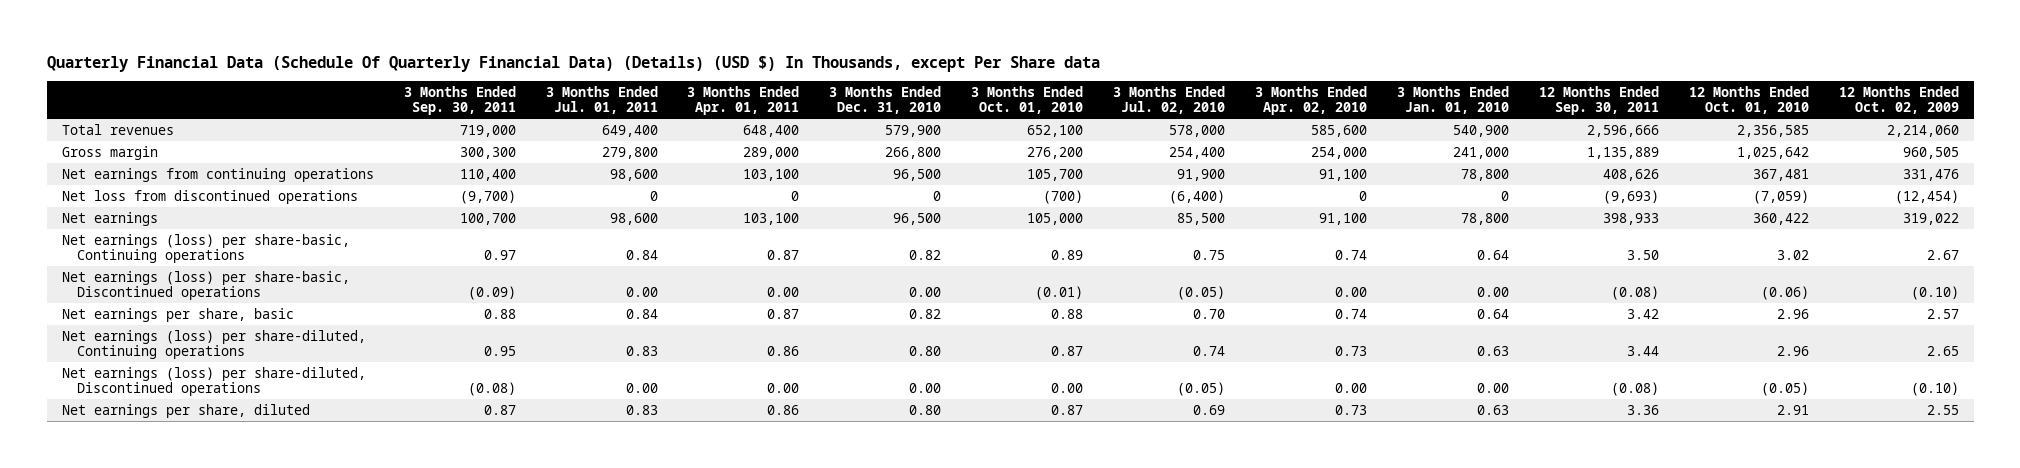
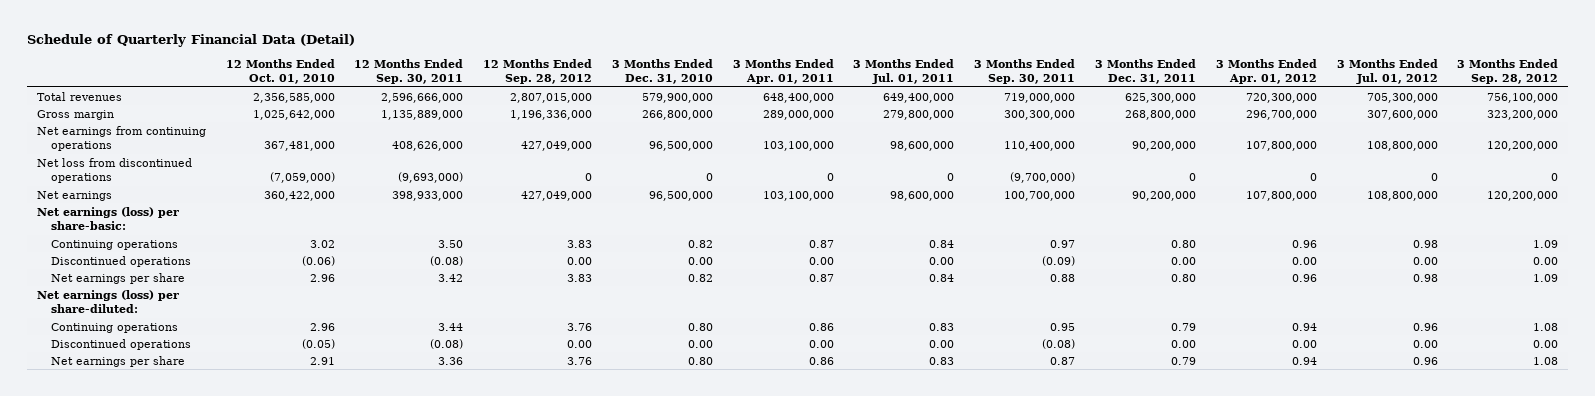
[46,55,1100,72] Quarterly Financial Data (Schedule Of Quarterly Financial Data) (Details) (USD $) In Thousands, except Per Share data -> [26,34,355,48] Schedule of Quarterly Financial Data (Detail)
[971,85,1084,115] 3 Months Ended Oct. 01, 2010 -> none
[1113,85,1226,115] 3 Months Ended Jul. 02, 2010 -> none
[1255,85,1368,116] 3 Months Ended Apr. 02, 2010 -> none
[1396,85,1509,115] 3 Months Ended Jan. 01, 2010 -> none
[1838,85,1959,115] 12 Months Ended Oct. 02, 2009 -> none
none -> [483,58,593,85] 12 Months Ended Sep. 28, 2012
none -> [1095,58,1197,85] 3 Months Ended Dec. 31, 2011
none -> [1215,58,1317,85] 3 Months Ended Apr. 01, 2012
none -> [1336,58,1438,85] 3 Months Ended Jul. 01, 2012
none -> [1457,58,1559,85] 3 Months Ended Sep. 28, 2012
[459,124,516,137] 719,000 -> [1004,92,1076,103] 719,000,000
[601,124,658,137] 649,400 -> [883,92,955,103] 649,400,000
[743,124,800,137] 648,400 -> [762,92,834,103] 648,400,000
[885,124,942,137] 579,900 -> [641,92,713,103] 579,900,000
[1586,124,1659,137] 2,596,666 -> [381,92,464,103] 2,596,666,000
[1736,124,1809,137] 2,356,585 -> [252,92,335,103] 2,356,585,000
[459,146,516,159] 300,300 -> [1004,109,1076,120] 300,300,000
[601,146,658,159] 279,800 -> [883,109,955,120] 279,800,000
[743,146,800,159] 289,000 -> [762,109,834,120] 289,000,000
[885,146,942,159] 266,800 -> [641,109,713,120] 266,800,000
[1586,146,1659,159] 1,135,889 -> [381,109,464,120] 1,135,889,000
[1736,146,1809,159] 1,025,642 -> [252,109,335,120] 1,025,642,000
[459,168,516,181] 110,400 -> [1004,140,1076,151] 110,400,000
[609,168,658,181] 98,600 -> [890,140,955,151] 98,600,000
[743,168,800,181] 103,100 -> [762,140,834,151] 103,100,000
[893,168,942,181] 96,500 -> [648,140,713,151] 96,500,000
[1602,168,1659,181] 408,626 -> [392,140,464,151] 408,626,000
[1752,168,1809,181] 367,481 -> [263,140,335,151] 367,481,000
[459,189,516,204] (9,700) -> [1010,171,1076,183] (9,700,000)
[1602,189,1659,204] (9,693) -> [398,171,464,183] (9,693,000)
[1752,189,1809,204] (7,059) -> [269,171,335,183] (7,059,000)
[459,212,516,225] 100,700 -> [1004,190,1076,201] 100,700,000
[609,212,658,225] 98,600 -> [890,190,955,201] 98,600,000
[743,212,800,225] 103,100 -> [762,190,834,201] 103,100,000
[893,212,942,225] 96,500 -> [648,190,713,201] 96,500,000
[1602,212,1659,225] 398,933 -> [392,190,464,201] 398,933,000
[1752,212,1809,225] 360,422 -> [263,190,335,201] 360,422,000
none -> [36,206,179,230] Net earnings (loss) per share-basic:
[61,233,350,264] Net earnings (loss) per share-basic, Continuing operations -> [50,239,178,250] Continuing operations
[61,270,350,301] Net earnings (loss) per share-basic, Discontinued operations -> [50,255,191,267] Discontinued operations
[61,307,294,322] Net earnings per share, basic -> [50,272,185,284] Net earnings per share
none -> [36,289,179,313] Net earnings (loss) per share-diluted:
[61,329,366,360] Net earnings (loss) per share-diluted, Continuing operations -> [50,322,178,333] Continuing operations
[61,366,366,397] Net earnings (loss) per share-diluted, Discontinued operations -> [50,338,191,350] Discontinued operations
[61,403,310,418] Net earnings per share, diluted -> [50,355,185,367] Net earnings per share

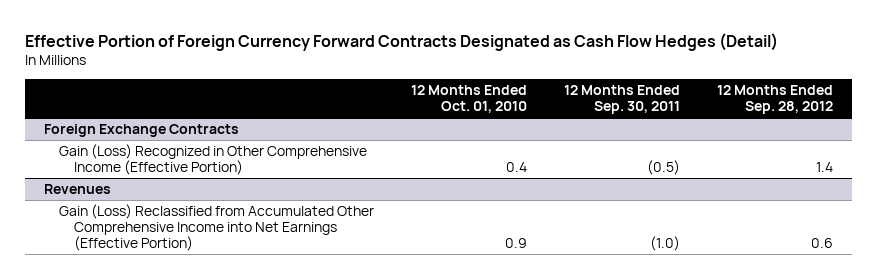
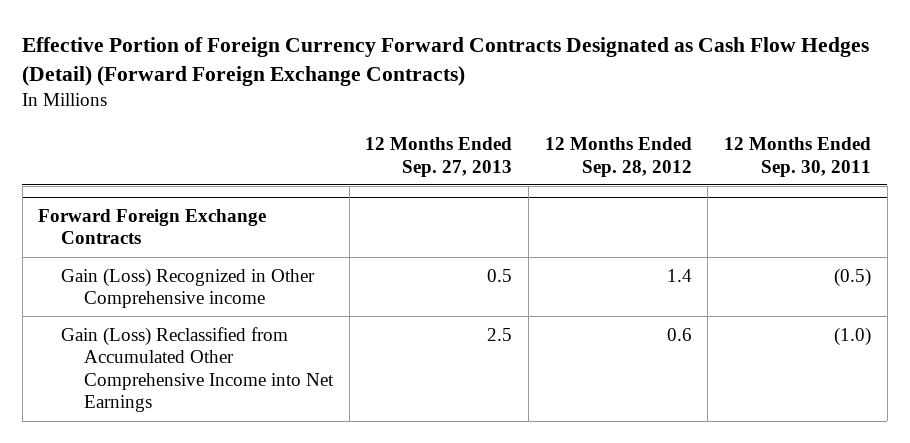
[25,32,779,51] Effective Portion of Foreign Currency Forward Contracts Designated as Cash Flow Hedges (Detail) -> [22,36,870,86] Effective Portion of Foreign Currency Forward Contracts Designated as Cash Flow Hedges (Detail) (Forward Foreign Exchange Contracts)
[410,85,527,114] 12 Months Ended Oct. 01, 2010 -> none
none -> [365,136,513,177] 12 Months Ended Sep. 27, 2013
[43,184,111,195] Revenues -> none
[43,124,239,138] Foreign Exchange Contracts -> [38,208,267,245] Forward Foreign Exchange Contracts
[58,144,367,176] Gain (Loss) Recognized in Other Comprehensive Income (Effective Portion) -> [61,267,316,309] Gain (Loss) Recognized in Other Comprehensive income
[58,204,374,252] Gain (Loss) Reclassified from Accumulated Other Comprehensive Income into Net Earnings (Effective Portion) -> [61,326,334,413] Gain (Loss) Reclassified from Accumulated Other Comprehensive Income into Net Earnings

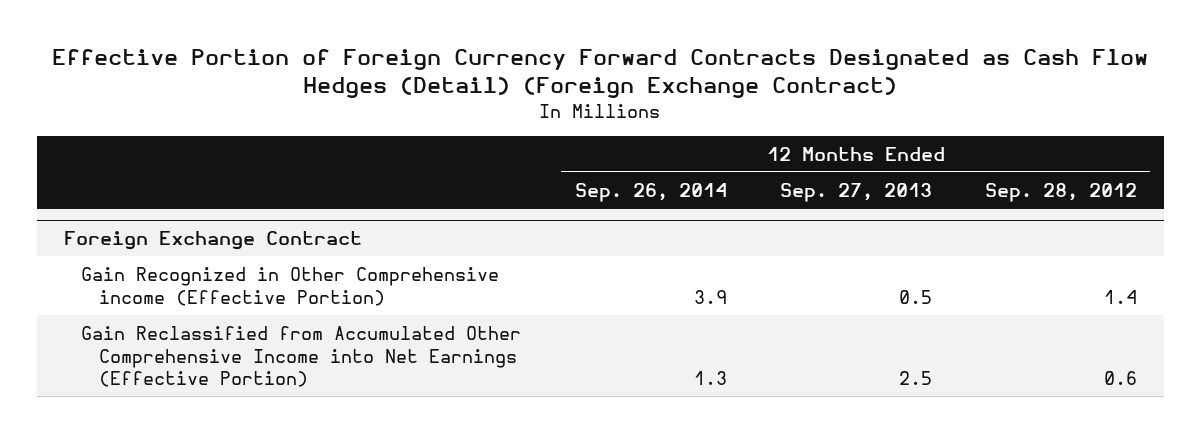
[22,36,870,86] Effective Portion of Foreign Currency Forward Contracts Designated as Cash Flow Hedges (Detail) (Forward Foreign Exchange Contracts) -> [52,49,1149,99] Effective Portion of Foreign Currency Forward Contracts Designated as Cash Flow Hedges (Detail) (Foreign Exchange Contract)
[724,136,872,177] 12 Months Ended Sep. 30, 2011 -> none
none -> [574,182,727,202] Sep. 26, 2014
[38,208,267,245] Forward Foreign Exchange Contracts -> [63,231,362,251] Foreign Exchange Contract
[61,267,316,309] Gain (Loss) Recognized in Other Comprehensive income -> [81,266,500,306] Gain Recognized in Other Comprehensive income (Effective Portion)
[61,326,334,413] Gain (Loss) Reclassified from Accumulated Other Comprehensive Income into Net Earnings -> [81,325,522,388] Gain Reclassified from Accumulated Other Comprehensive Income into Net Earnings (Effective Portion)

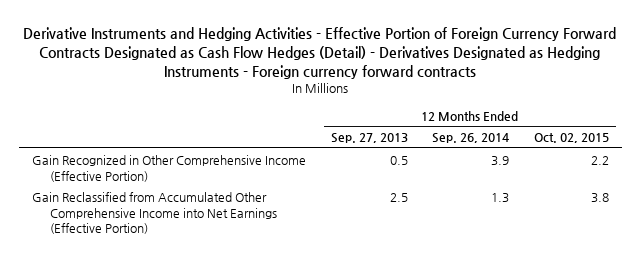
[52,49,1149,99] Effective Portion of Foreign Currency Forward Contracts Designated as Cash Flow Hedges (Detail) (Foreign Exchange Contract) -> [23,27,617,79] Derivative Instruments and Hedging Activities - Effective Portion of Foreign Currency Forward Contracts Designated as Cash Flow Hedges (Detail) - Derivatives Designated as Hedging Instruments - Foreign currency forward contracts
[985,182,1138,202] Sep. 28, 2012 -> none
none -> [534,133,610,144] Oct. 02, 2015
[63,231,362,251] Foreign Exchange Contract -> none
[81,266,500,306] Gain Recognized in Other Comprehensive income (Effective Portion) -> [31,155,306,182] Gain Recognized in Other Comprehensive Income (Effective Portion)

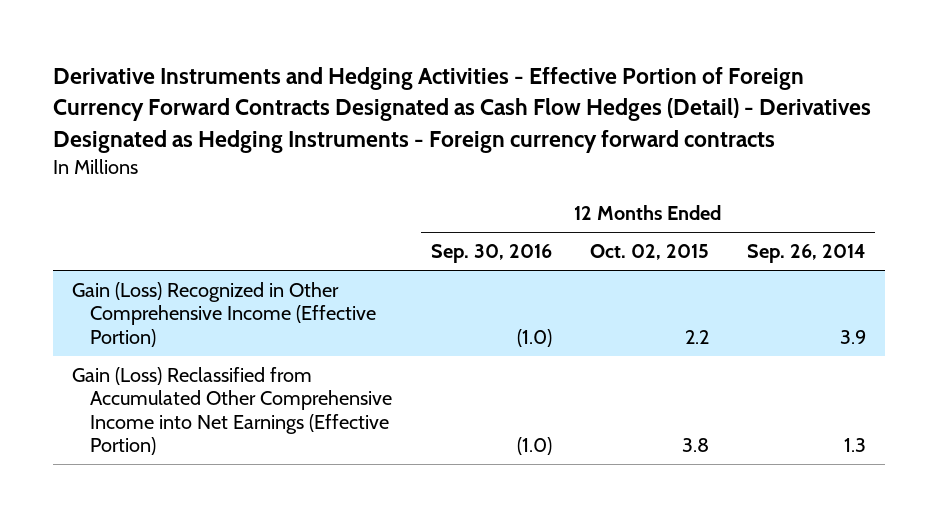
[330,133,408,144] Sep. 27, 2013 -> none
none -> [430,244,552,264] Sep. 30, 2016
[31,155,306,182] Gain Recognized in Other Comprehensive Income (Effective Portion) -> [72,282,377,347] Gain (Loss) Recognized in Other Comprehensive Income (Effective Portion)
[31,192,278,235] Gain Reclassified from Accumulated Other Comprehensive Income into Net Earnings (Effective Portion) -> [72,367,393,455] Gain (Loss) Reclassified from Accumulated Other Comprehensive Income into Net Earnings (Effective Portion)

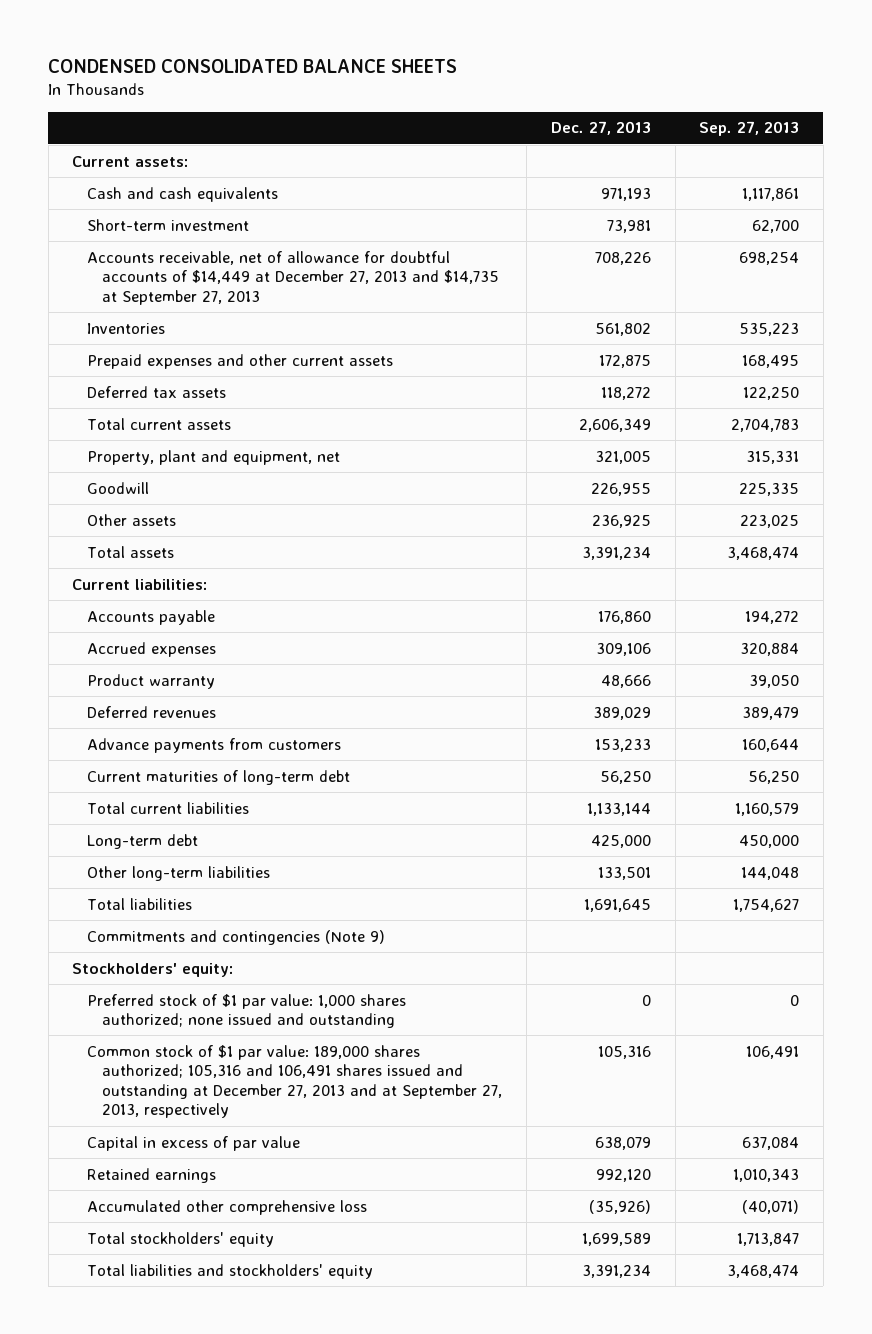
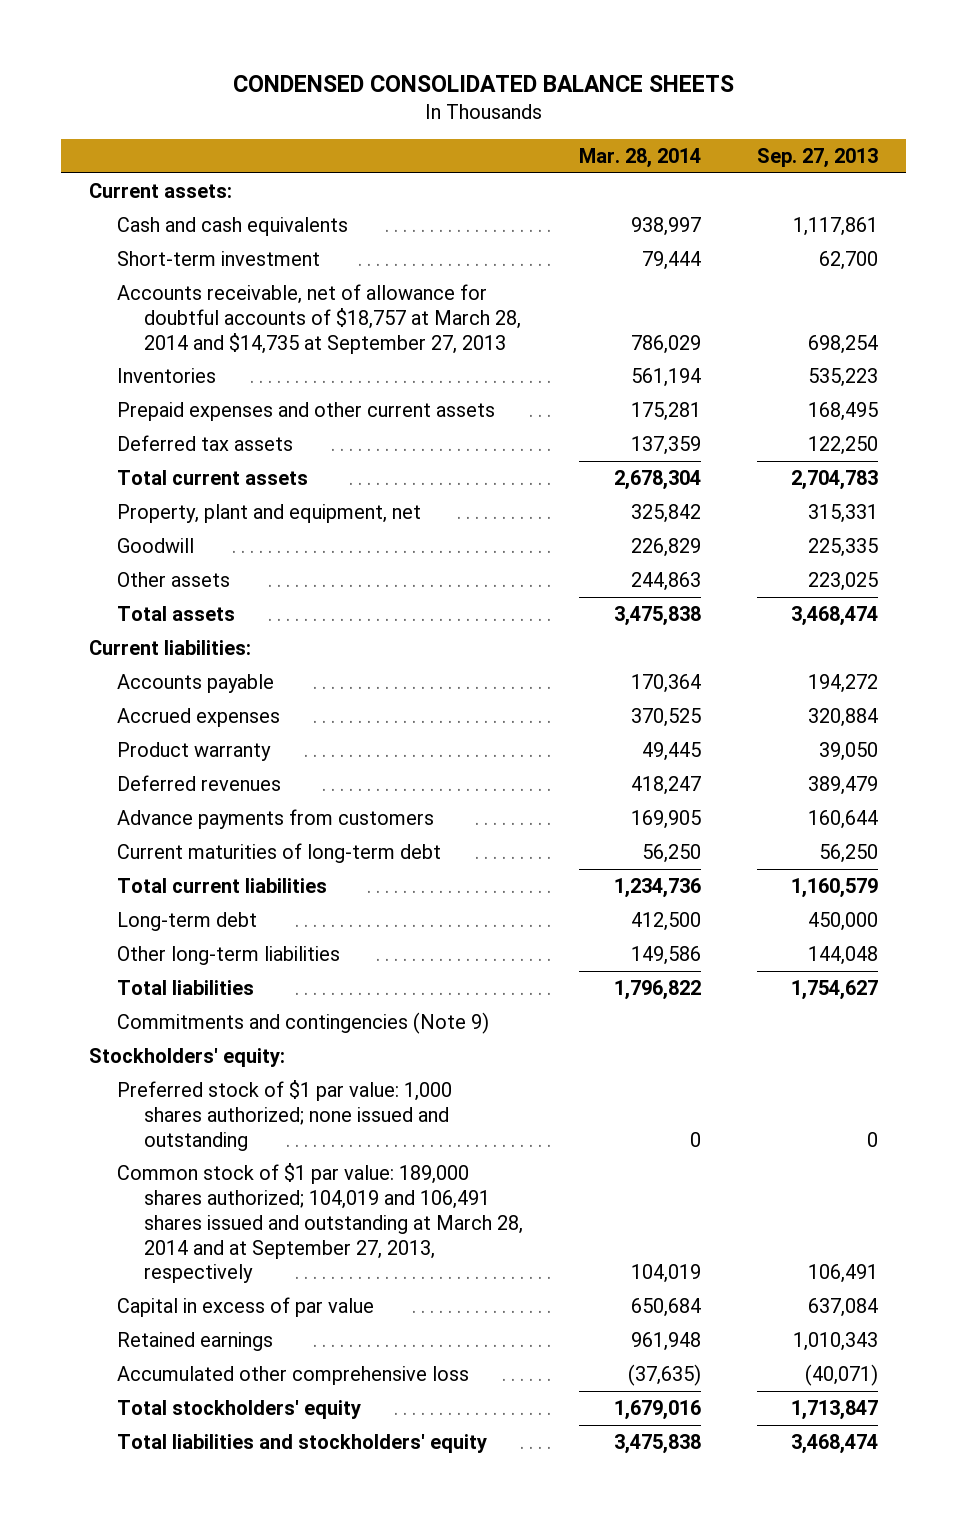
[550,121,651,136] Dec. 27, 2013 -> none
none -> [579,147,702,168] Mar. 28, 2014
[87,250,500,305] Accounts receivable, net of allowance for doubtful accounts of $14,449 at December 27, 2013 and $14,735 at September 27, 2013 -> [116,283,521,354] Accounts receivable, net of allowance for doubtful accounts of $18,757 at March 28, 2014 and $14,735 at September 27, 2013
[87,1044,503,1119] Common stock of $1 par value: 189,000 shares authorized; 105,316 and 106,491 shares issued and outstanding at December 27, 2013 and at September 27, 2013, respectively -> [116,1162,523,1284] Common stock of $1 par value: 189,000 shares authorized; 104,019 and 106,491 shares issued and outstanding at March 28, 2014 and at September 27, 2013, respectively

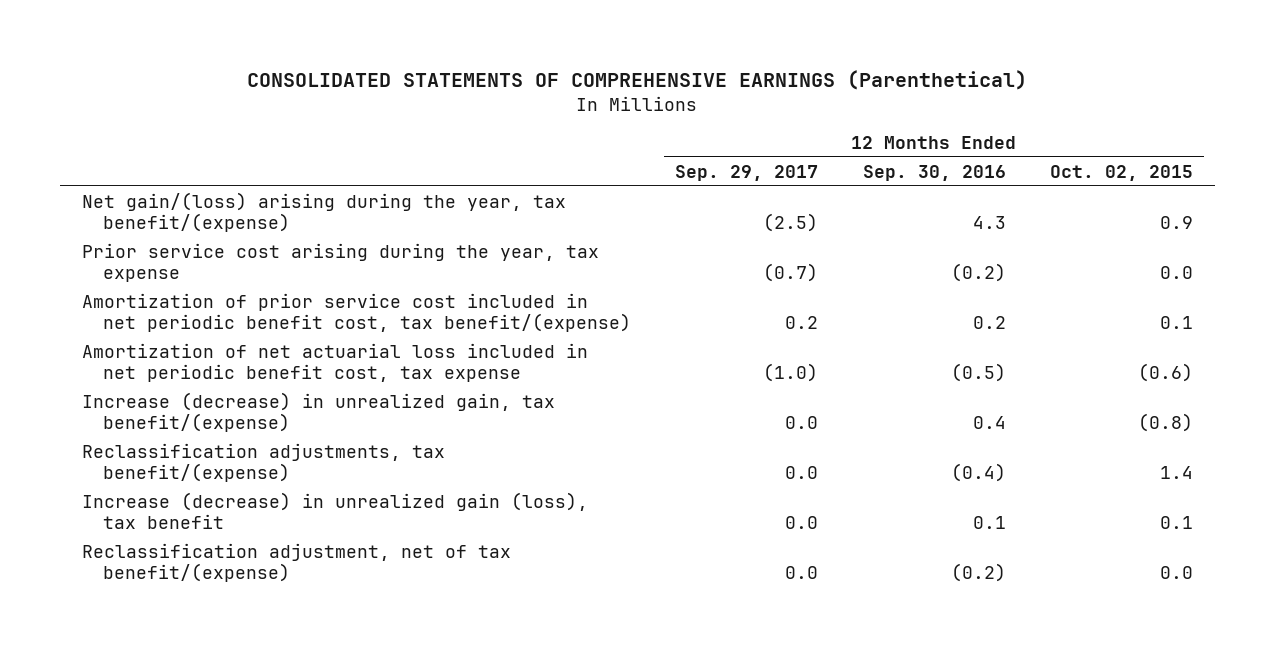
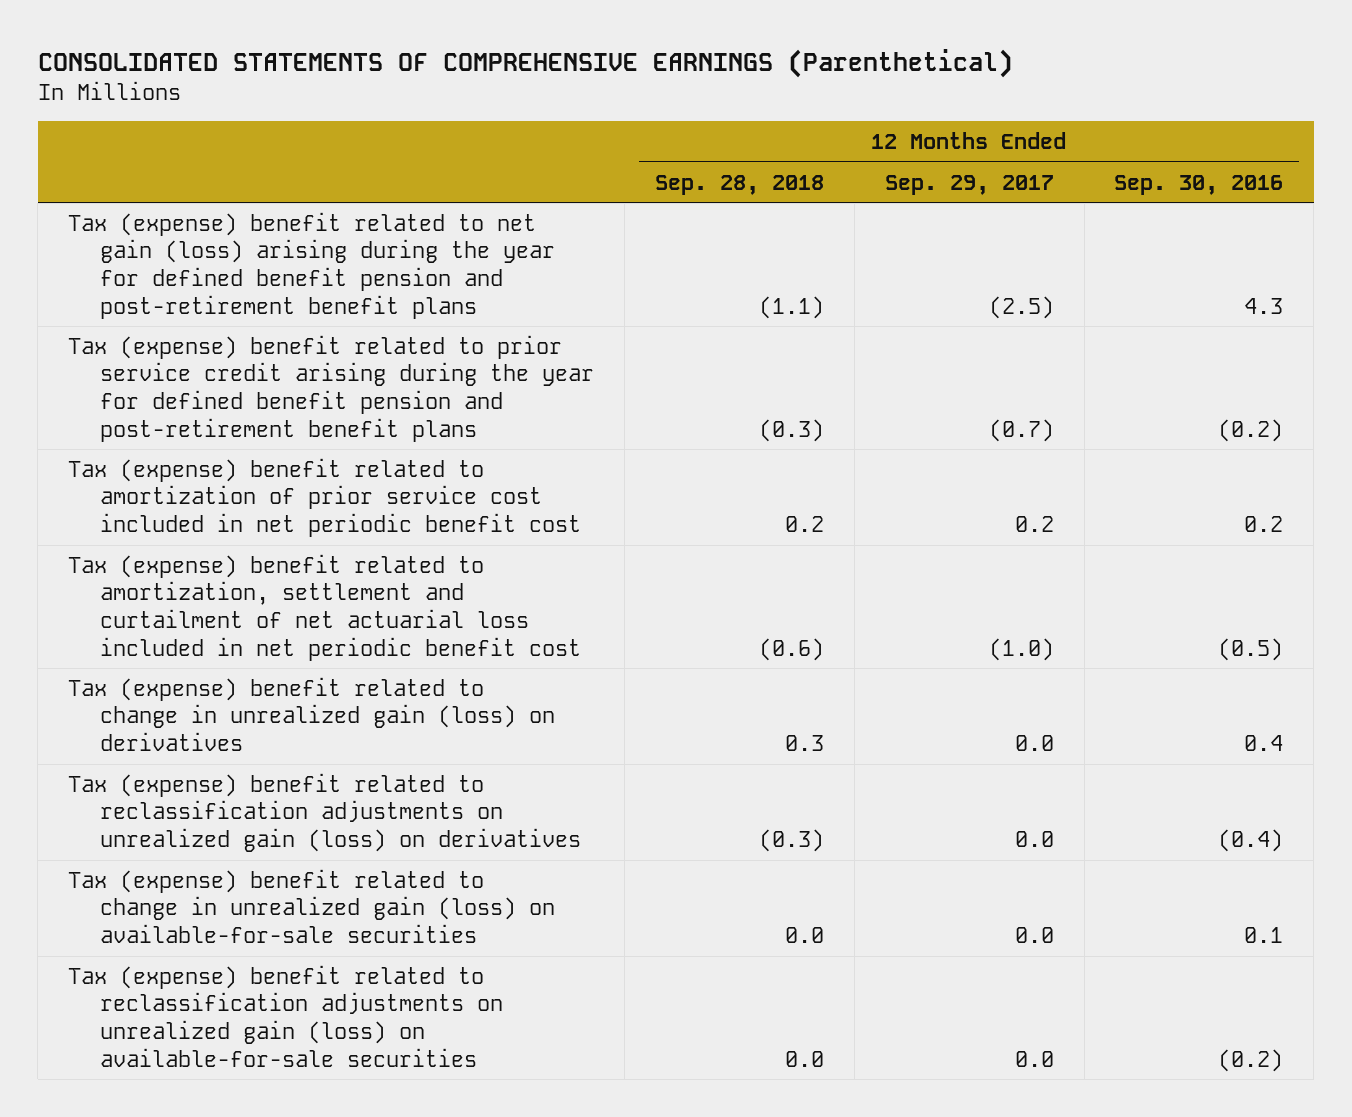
[1049,164,1193,181] Oct. 02, 2015 -> none
none -> [654,174,824,195] Sep. 28, 2018
[82,391,556,433] Increase (decrease) in unrealized gain, tax benefit/(expense) -> none
[82,442,446,483] Reclassification adjustments, tax benefit/(expense) -> none
[82,191,567,233] Net gain/(loss) arising during the year, tax benefit/(expense) -> [68,211,555,319] Tax (expense) benefit related to net gain (loss) arising during the year for defined benefit pension and post-retirement benefit plans
[82,242,600,283] Prior service cost arising during the year, tax expense -> [68,334,594,442] Tax (expense) benefit related to prior service credit arising during the year for defined benefit pension and post-retirement benefit plans
[82,292,632,333] Amortization of prior service cost included in net periodic benefit cost, tax benefit/(expense) -> [68,457,581,537] Tax (expense) benefit related to amortization of prior service cost included in net periodic benefit cost
[82,342,589,383] Amortization of net actuarial loss included in net periodic benefit cost, tax expense -> [68,553,581,661] Tax (expense) benefit related to amortization, settlement and curtailment of net actuarial loss included in net periodic benefit cost
none -> [68,676,555,751] Tax (expense) benefit related to change in unrealized gain (loss) on derivatives
none -> [68,772,581,852] Tax (expense) benefit related to reclassification adjustments on unrealized gain (loss) on derivatives
[82,491,589,530] Increase (decrease) in unrealized gain (loss), tax benefit -> [68,868,555,943] Tax (expense) benefit related to change in unrealized gain (loss) on available-for-sale securities
[82,542,512,583] Reclassification adjustment, net of tax benefit/(expense) -> [68,964,503,1067] Tax (expense) benefit related to reclassification adjustments on unrealized gain (loss) on available-for-sale securities

